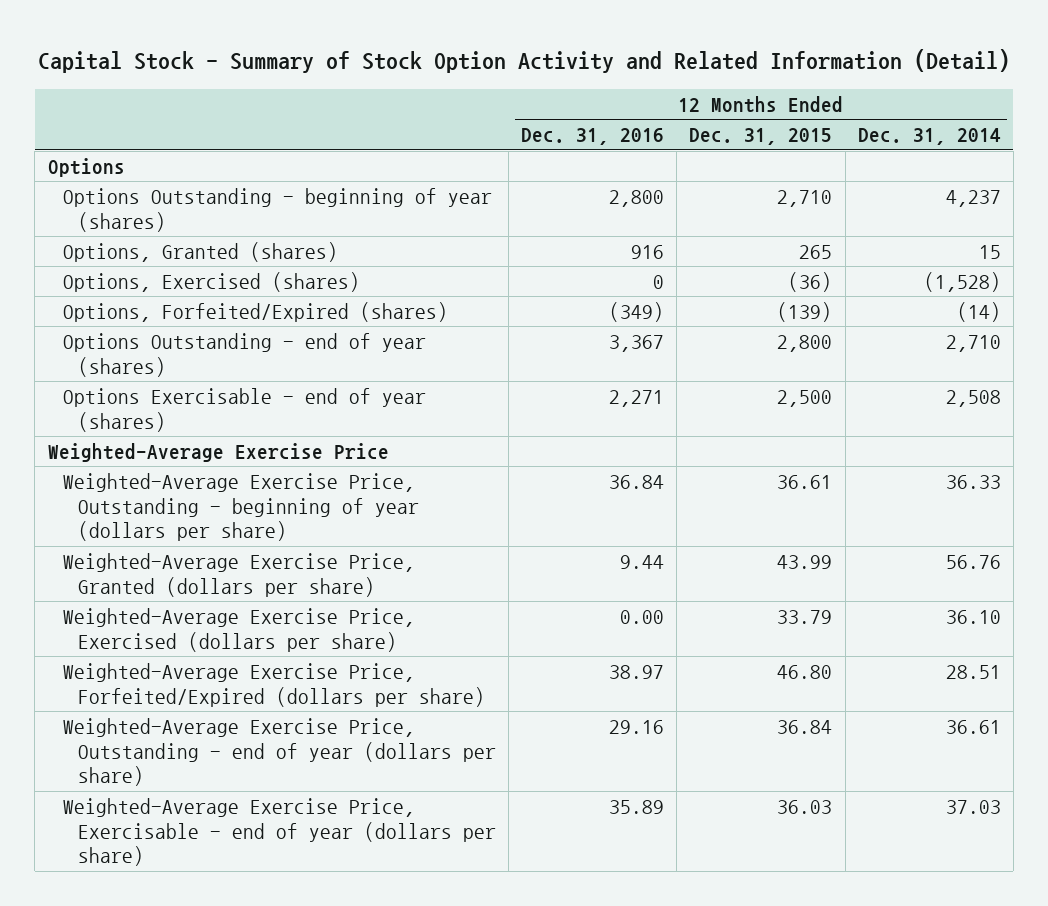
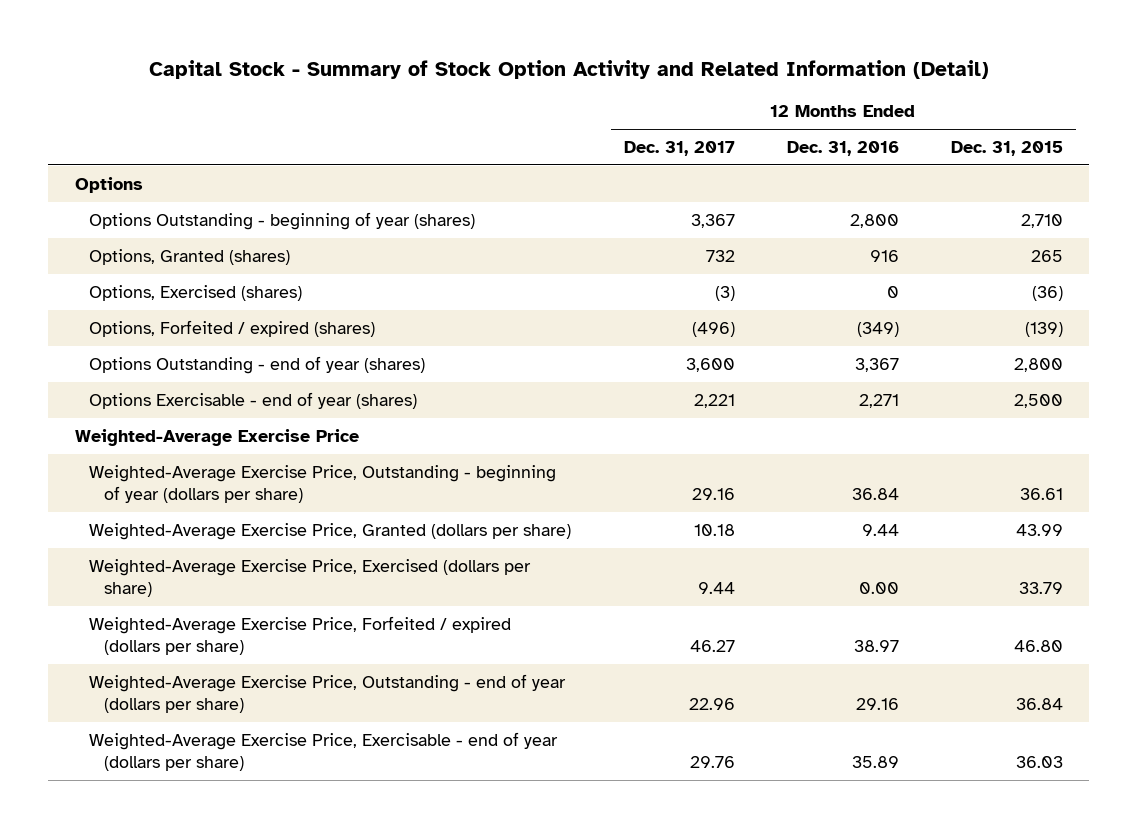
[857,128,1001,146] Dec. 31, 2014 -> none
none -> [623,140,735,156] Dec. 31, 2017
[62,301,448,322] Options, Forfeited/Expired (shares) -> [89,319,376,337] Options, Forfeited / expired (shares)
[62,662,485,707] Weighted-Average Exercise Price, Forfeited/Expired (dollars per share) -> [89,615,512,655] Weighted-Average Exercise Price, Forfeited / expired (dollars per share)

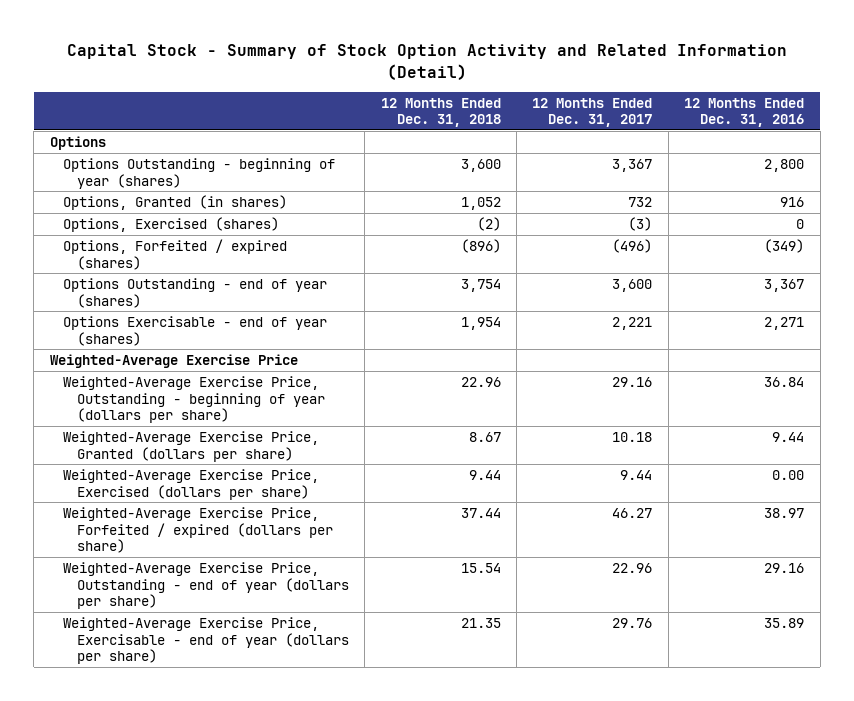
[950,140,1063,156] Dec. 31, 2015 -> none
none -> [380,97,501,128] 12 Months Ended Dec. 31, 2018
[89,248,291,265] Options, Granted (shares) -> [63,195,288,211] Options, Granted (in shares)

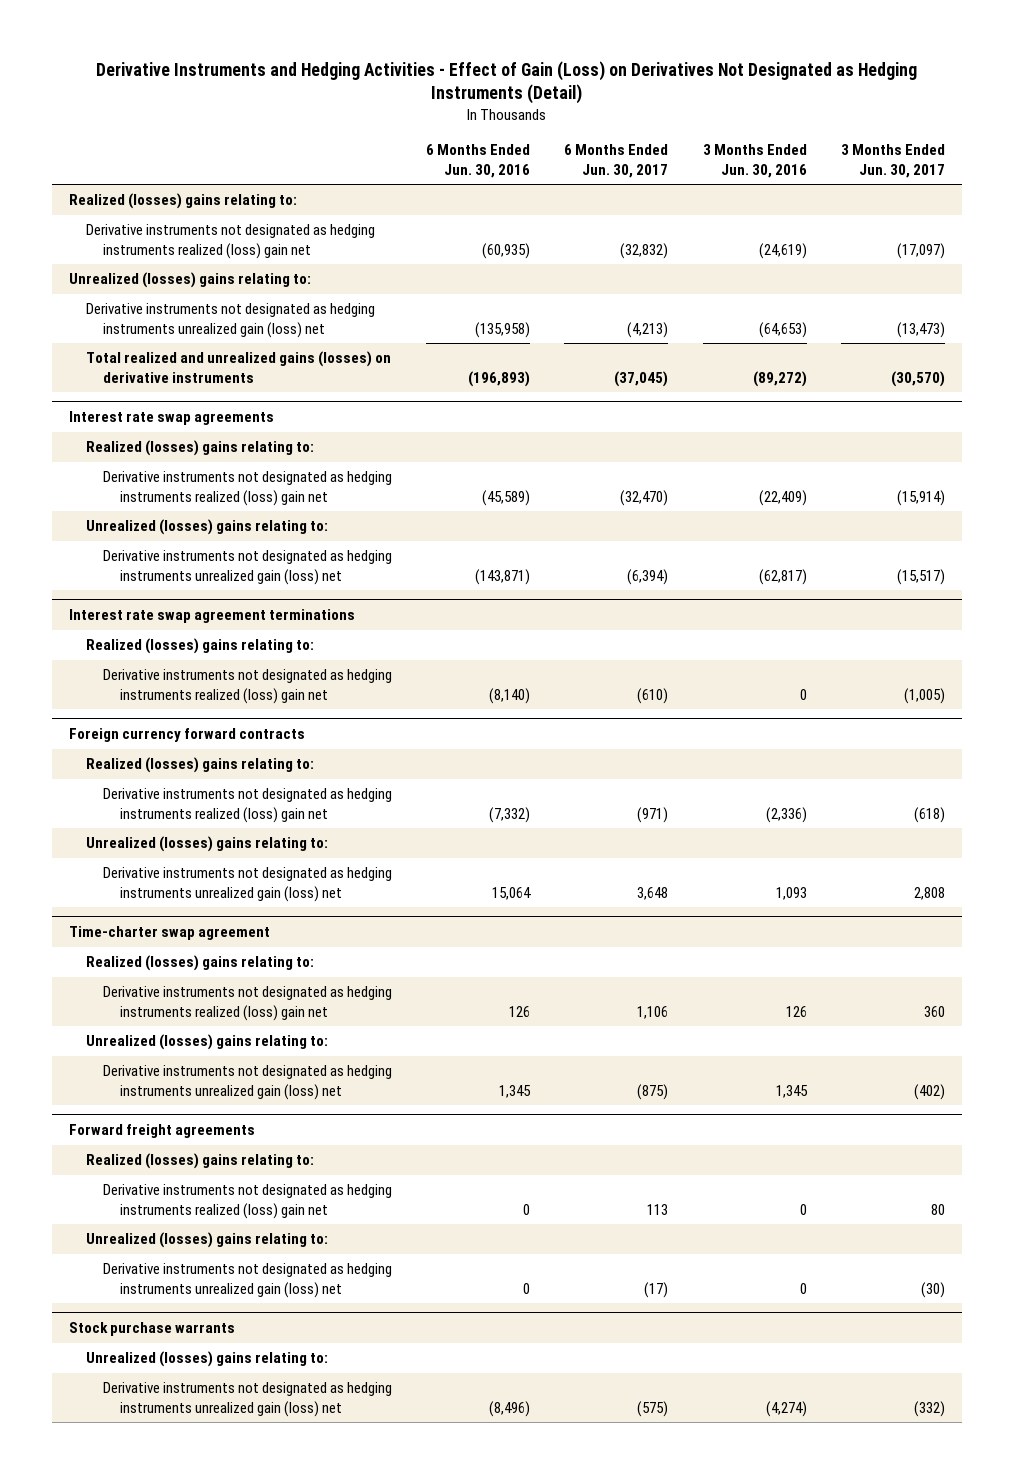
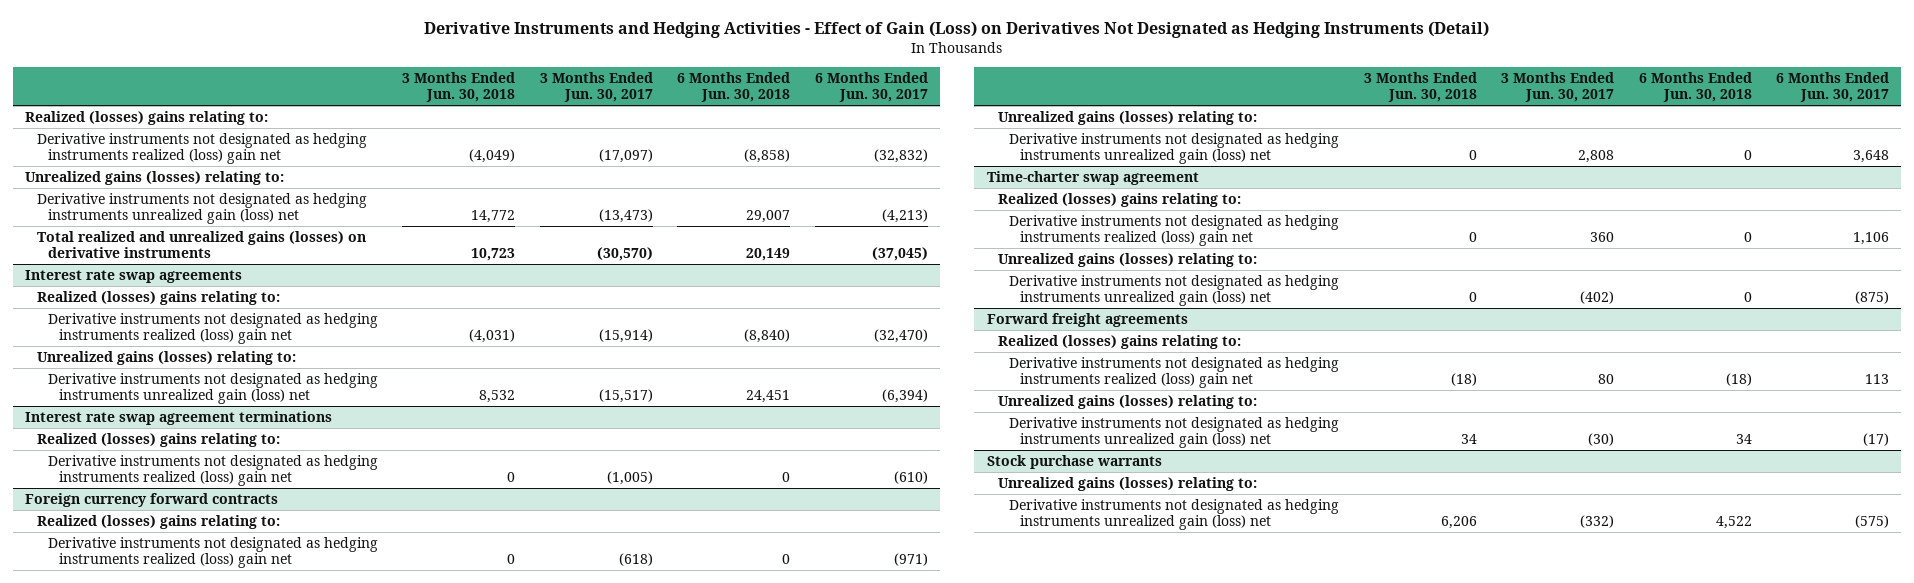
[426,144,531,178] 6 Months Ended Jun. 30, 2016 -> none
[702,144,807,178] 3 Months Ended Jun. 30, 2016 -> none
none -> [402,71,516,102] 3 Months Ended Jun. 30, 2018
none -> [677,71,791,102] 6 Months Ended Jun. 30, 2018
[69,272,312,289] Unrealized (losses) gains relating to: -> [25,171,285,186] Unrealized gains (losses) relating to:
[86,519,329,536] Unrealized (losses) gains relating to: -> [36,351,296,366] Unrealized gains (losses) relating to:
[86,836,329,853] Unrealized (losses) gains relating to: -> [997,111,1257,126] Unrealized gains (losses) relating to:
[86,1034,329,1051] Unrealized (losses) gains relating to: -> [997,253,1257,268] Unrealized gains (losses) relating to:
[86,1232,329,1249] Unrealized (losses) gains relating to: -> [997,395,1257,410] Unrealized gains (losses) relating to:
[86,1351,329,1368] Unrealized (losses) gains relating to: -> [997,477,1257,492] Unrealized gains (losses) relating to:

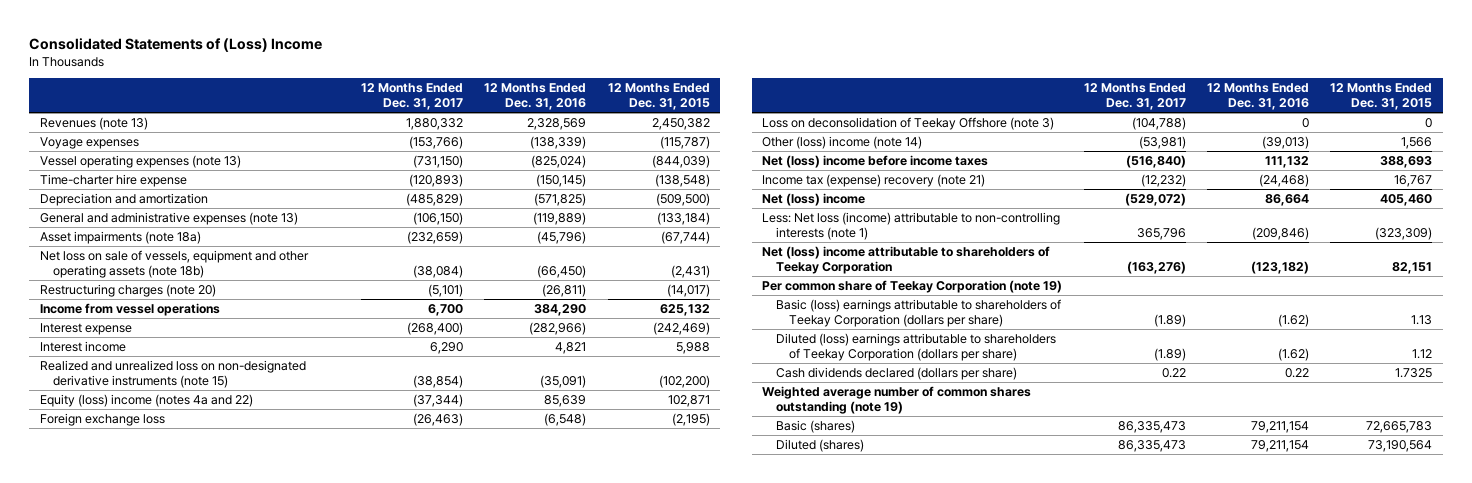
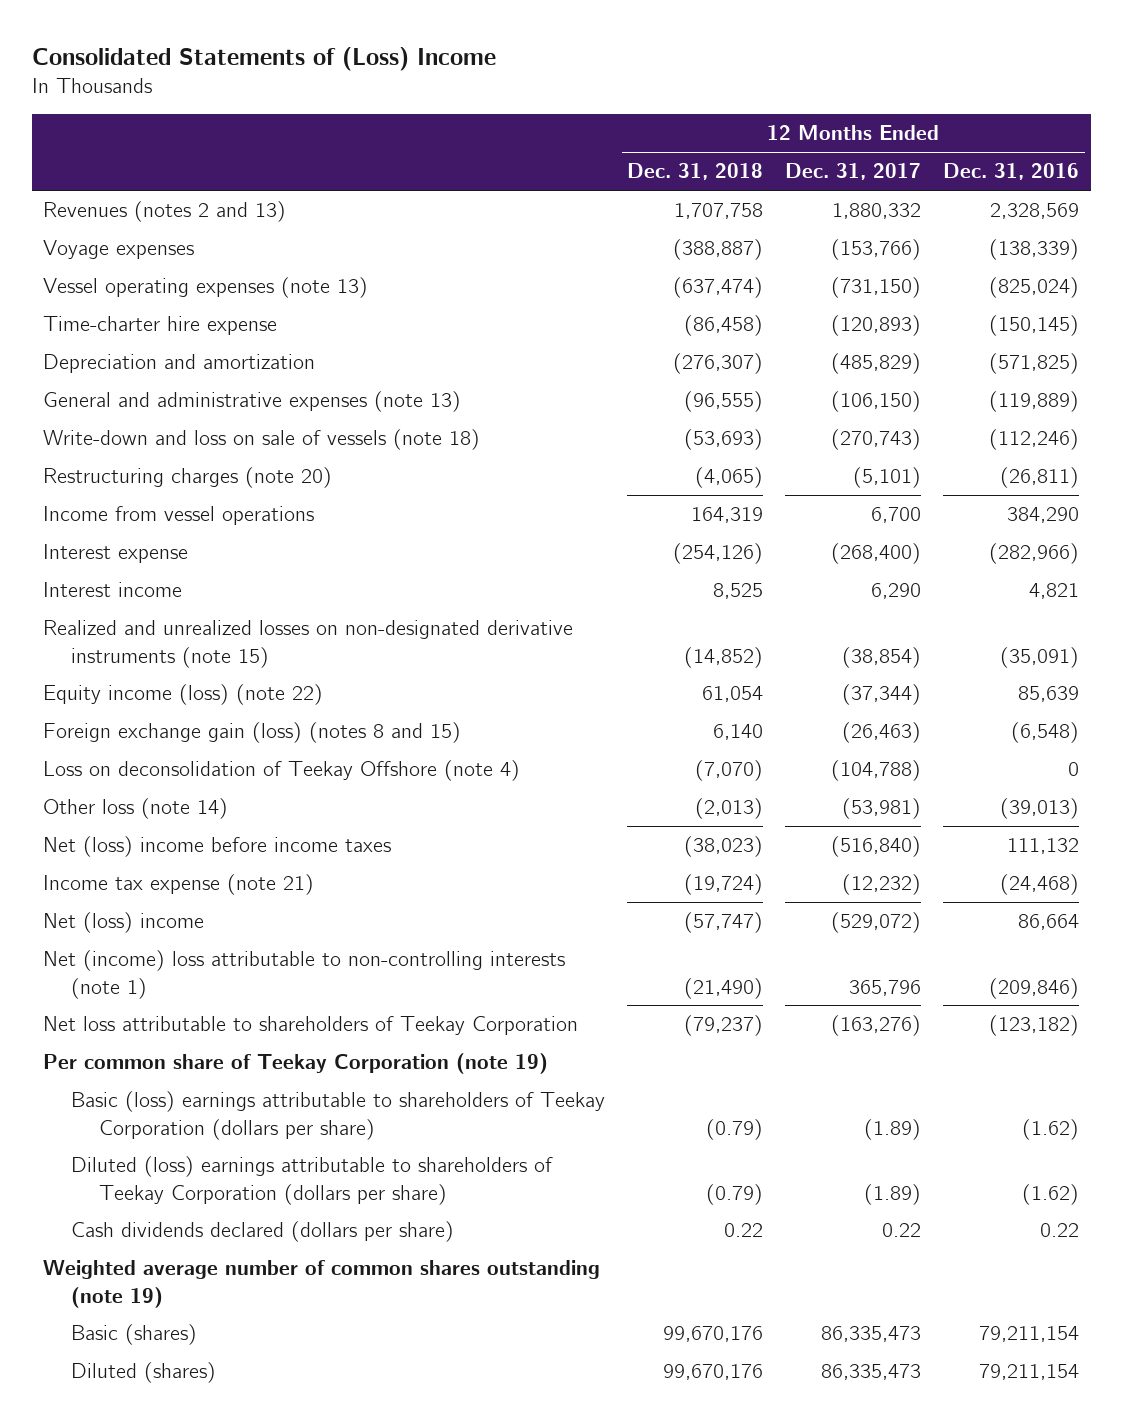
[607,83,710,110] 12 Months Ended Dec. 31, 2015 -> none
none -> [627,163,764,181] Dec. 31, 2018
[39,117,148,131] Revenues (note 13) -> [43,201,287,223] Revenues (notes 2 and 13)
[39,231,201,245] Asset impairments (note 18a) -> none
[39,250,309,278] Net loss on sale of vessels, equipment and other operating assets (note 18b) -> none
none -> [43,429,481,451] Write-down and loss on sale of vessels (note 18)
[39,360,306,388] Realized and unrealized loss on non-designated derivative instruments (note 15) -> [43,620,574,668] Realized and unrealized losses on non-designated derivative instruments (note 15)
[39,394,253,408] Equity (loss) income (notes 4a and 22) -> [43,684,324,706] Equity income (loss) (note 22)
[39,413,165,427] Foreign exchange loss -> [43,722,462,744] Foreign exchange gain (loss) (notes 8 and 15)
[762,117,1055,131] Loss on deconsolidation of Teekay Offshore (note 3) -> [43,760,521,782] Loss on deconsolidation of Teekay Offshore (note 4)
[762,136,923,150] Other (loss) income (note 14) -> [43,798,229,820] Other loss (note 14)
[762,174,986,188] Income tax (expense) recovery (note 21) -> [43,874,315,896] Income tax expense (note 21)
[762,212,1061,240] Less: Net loss (income) attributable to non-controlling interests (note 1) -> [43,950,566,999] Net (income) loss attributable to non-controlling interests (note 1)
[762,246,1051,274] Net (loss) income attributable to shareholders of Teekay Corporation -> [43,1016,579,1036] Net loss attributable to shareholders of Teekay Corporation

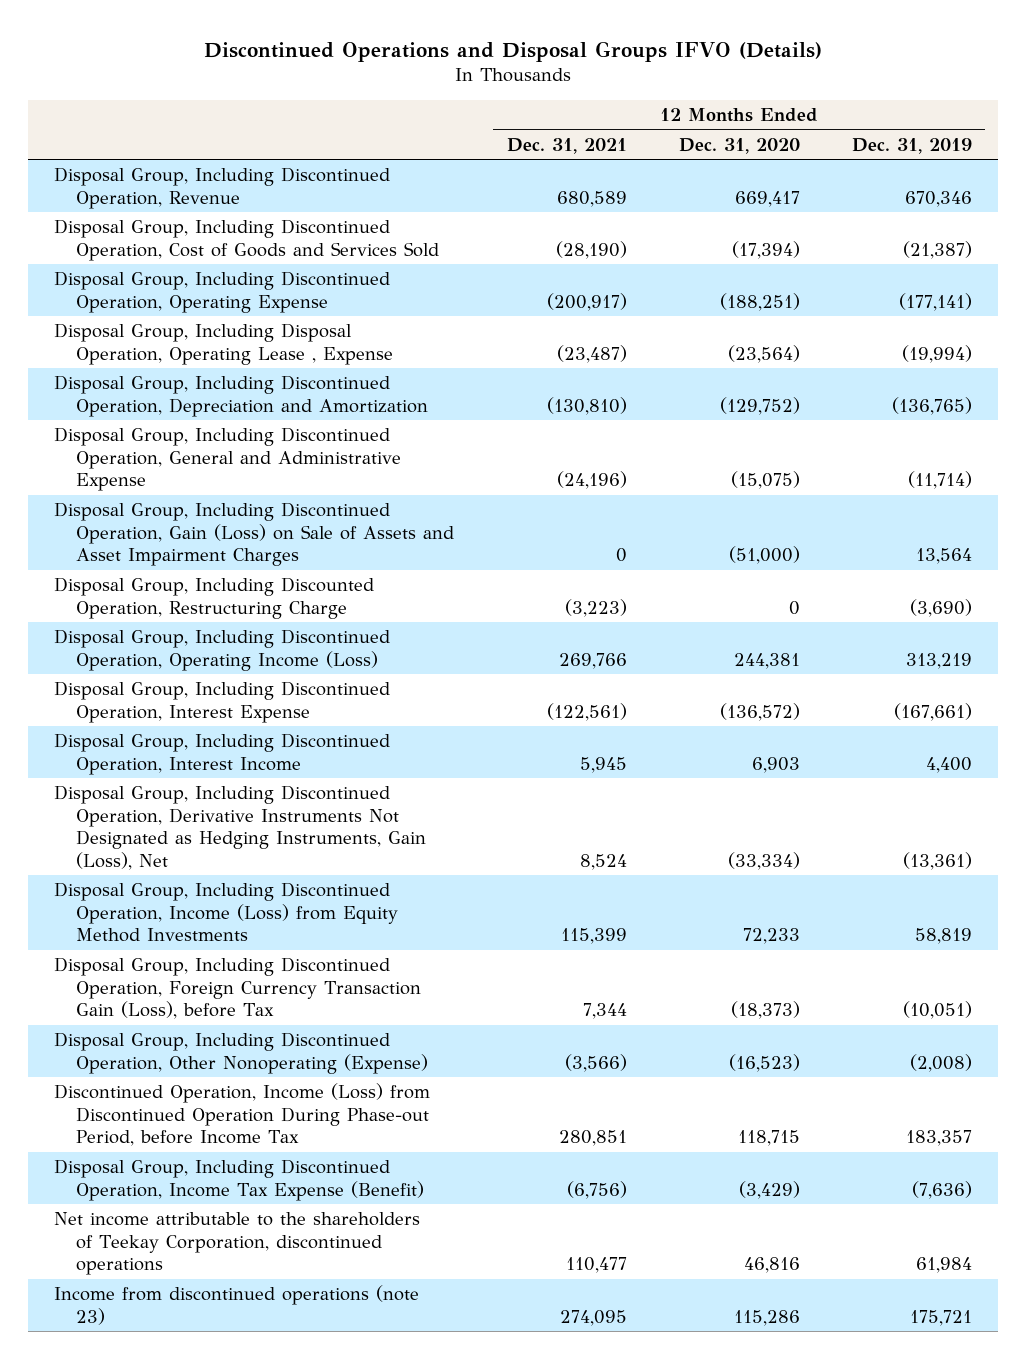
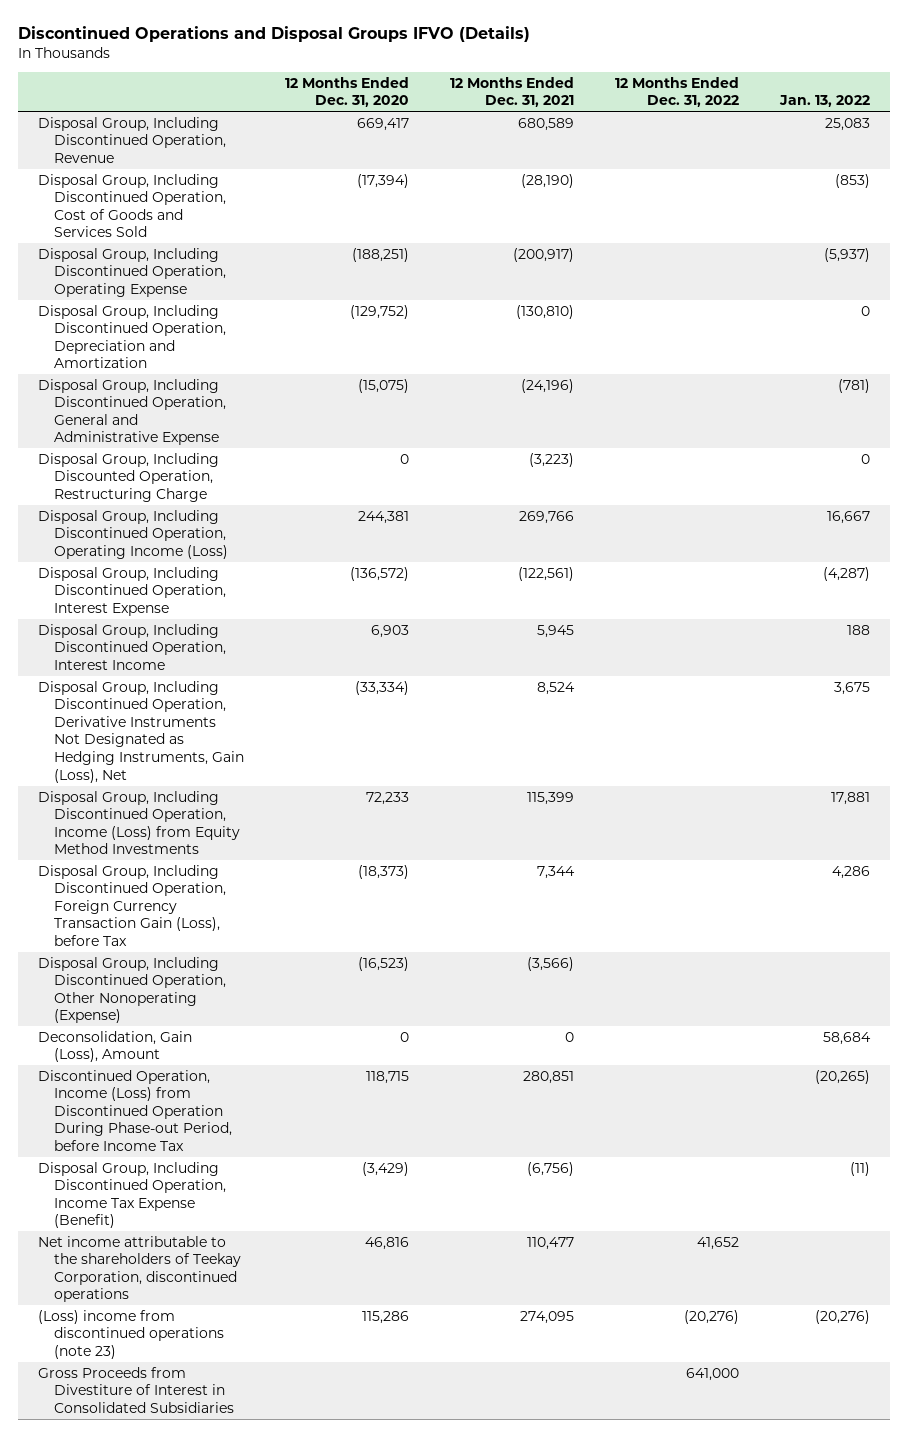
[851,137,972,154] Dec. 31, 2019 -> none
none -> [614,76,739,108] 12 Months Ended Dec. 31, 2022
none -> [778,95,870,108] Jan. 13, 2022
[53,323,394,365] Disposal Group, Including Disposal Operation, Operating Lease , Expense -> none
[53,502,455,567] Disposal Group, Including Discontinued Operation, Gain (Loss) on Sale of Assets and Asset Impairment Charges -> none
none -> [38,1030,193,1063] Deconsolidation, Gain (Loss), Amount
[53,1285,419,1325] Income from discontinued operations (note 23) -> [38,1309,225,1359] (Loss) income from discontinued operations (note 23)
none -> [38,1366,235,1413] Gross Proceeds from Divestiture of Interest in Consolidated Subsidiaries

